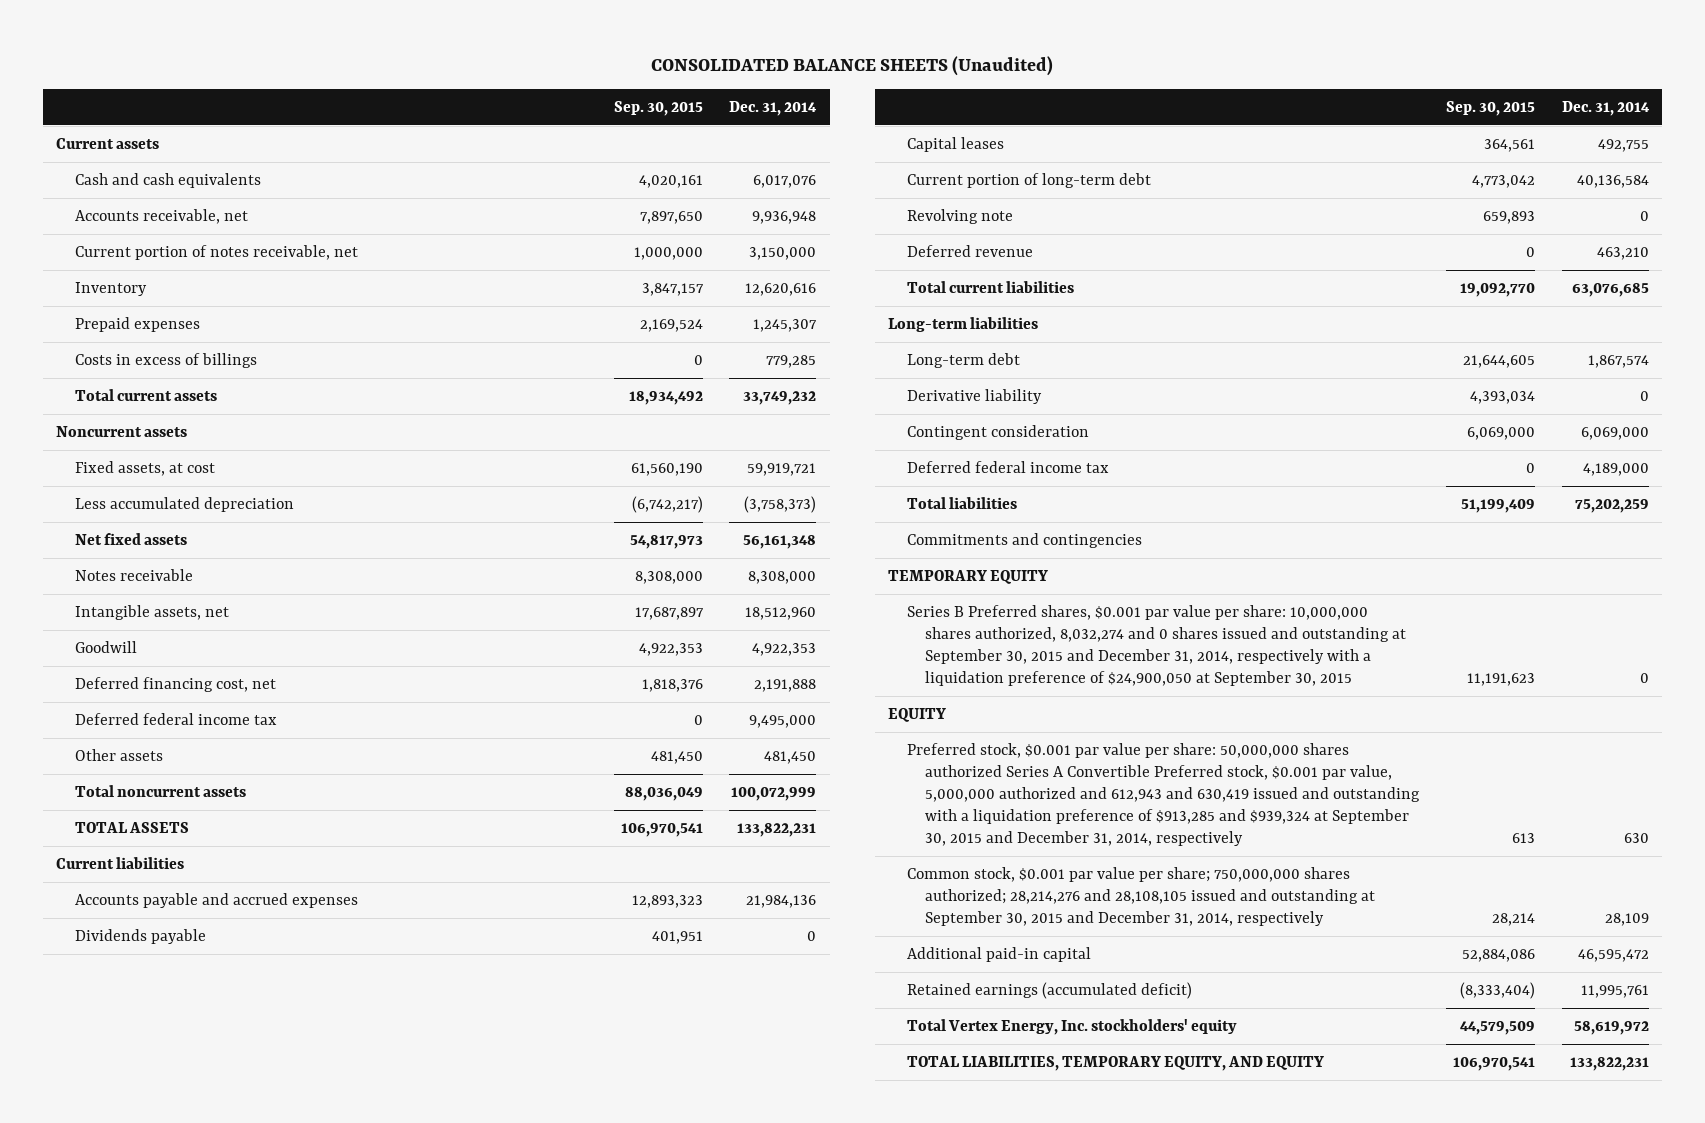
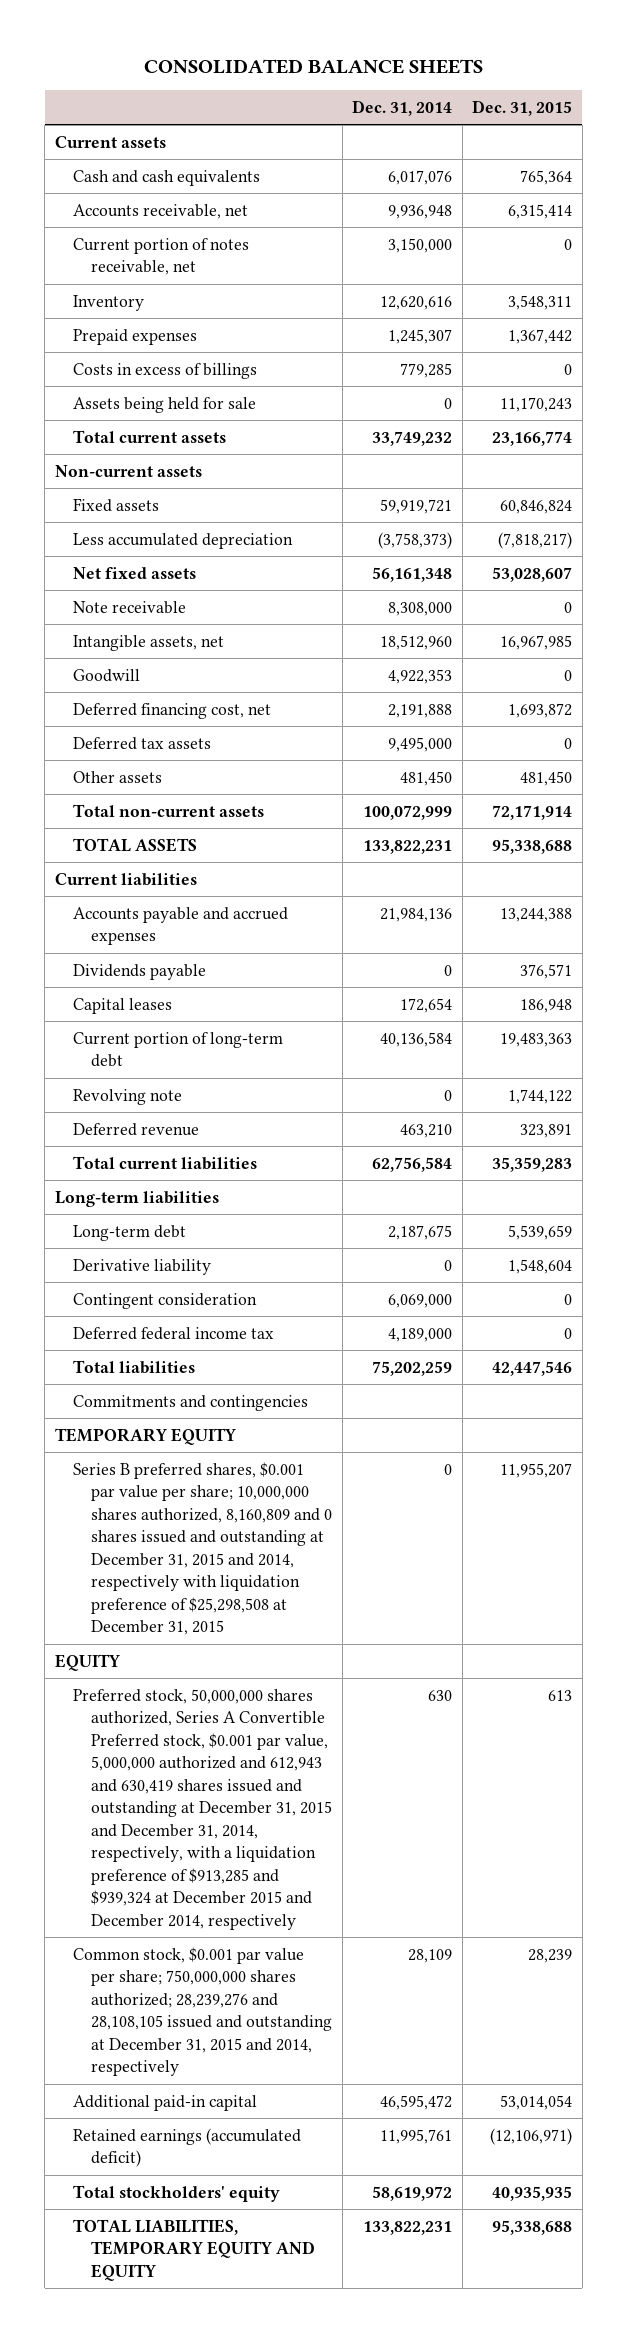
[651,55,1054,76] CONSOLIDATED BALANCE SHEETS (Unaudited) -> [143,58,483,74] CONSOLIDATED BALANCE SHEETS
[613,100,703,116] Sep. 30, 2015 -> none
none -> [472,100,573,117] Dec. 31, 2015
none -> [73,396,257,413] Assets being held for sale
[56,426,188,438] Noncurrent assets -> [54,464,202,477] Non-current assets
[74,461,215,477] Fixed assets, at cost -> [73,497,160,512] Fixed assets
[74,569,193,582] Notes receivable -> [73,600,187,614] Note receivable
[74,713,277,726] Deferred federal income tax -> [73,736,212,750] Deferred tax assets
[74,785,246,798] Total noncurrent assets -> [73,803,265,817] Total non-current assets
[1597,139,1649,153] 492,755 -> [400,997,453,1013] 172,654
[1571,283,1649,298] 63,076,685 -> [372,1156,453,1172] 62,756,584
[1587,355,1649,369] 1,867,574 -> [388,1224,453,1240] 2,187,675
[906,605,1407,687] Series B Preferred shares, $0.001 par value per share: 10,000,000 shares authorized, 8,032,274 and 0 shares issued and outstanding at September 30, 2015 and December 31, 2014, respectively with a liquidation preference of $24,900,050 at September 30, 2015 -> [73,1461,333,1636] Series B preferred shares, $0.001 par value per share; 10,000,000 shares authorized, 8,160,809 and 0 shares issued and outstanding at December 31, 2015 and 2014, respectively with liquidation preference of $25,298,508 at December 31, 2015
[906,743,1421,847] Preferred stock, $0.001 par value per share: 50,000,000 shares authorized Series A Convertible Preferred stock, $0.001 par value, 5,000,000 authorized and 612,943 and 630,419 issued and outstanding with a liquidation preference of $913,285 and $939,324 at September 30, 2015 and December 31, 2014, respectively -> [73,1688,333,1930] Preferred stock, 50,000,000 shares authorized, Series A Convertible Preferred stock, $0.001 par value, 5,000,000 authorized and 612,943 and 630,419 shares issued and outstanding at December 31, 2015 and December 31, 2014, respectively, with a liquidation preference of $913,285 and $939,324 at December 2015 and December 2014, respectively
[906,867,1376,927] Common stock, $0.001 par value per share; 750,000,000 shares authorized; 28,214,276 and 28,108,105 issued and outstanding at September 30, 2015 and December 31, 2014, respectively -> [73,1946,333,2077] Common stock, $0.001 par value per share; 750,000,000 shares authorized; 28,239,276 and 28,108,105 issued and outstanding at December 31, 2015 and 2014, respectively
[906,1019,1237,1036] Total Vertex Energy, Inc. stockholders' equity -> [73,2184,281,2202] Total stockholders' equity
[906,1056,1324,1072] TOTAL LIABILITIES, TEMPORARY EQUITY, AND EQUITY -> [73,2218,316,2281] TOTAL LIABILITIES, TEMPORARY EQUITY AND EQUITY

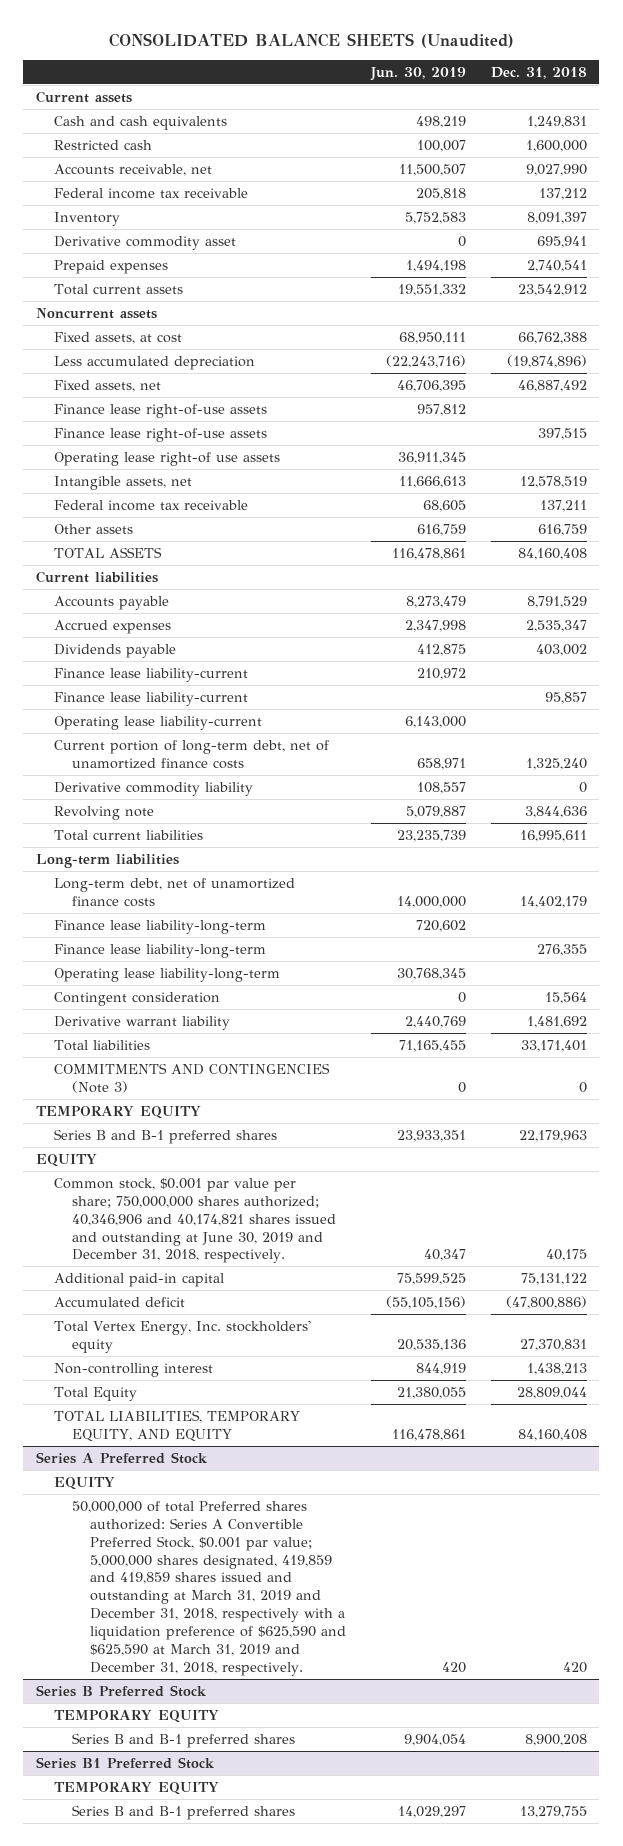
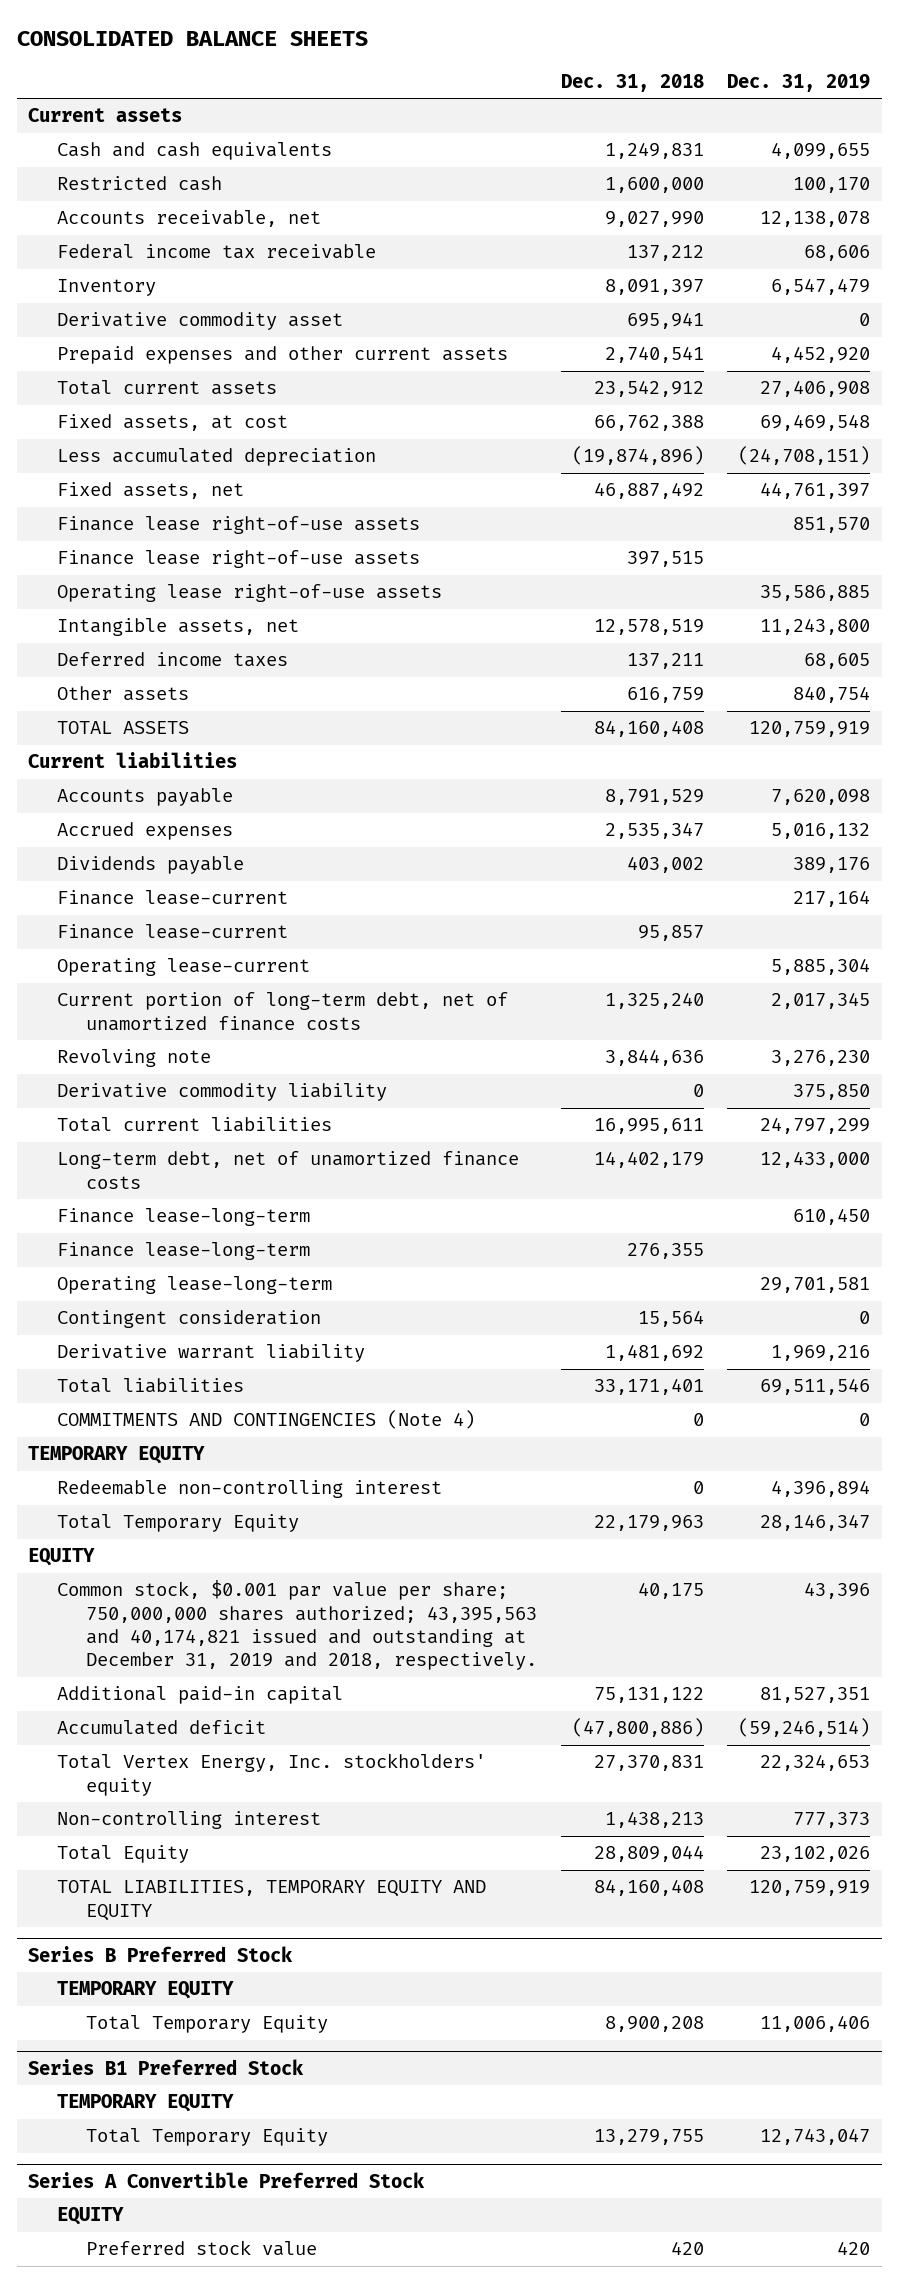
[109,32,515,48] CONSOLIDATED BALANCE SHEETS (Unaudited) -> [16,30,368,46] CONSOLIDATED BALANCE SHEETS
[369,66,466,81] Jun. 30, 2019 -> none
none -> [727,73,871,92] Dec. 31, 2019
[53,259,168,274] Prepaid expenses -> [57,346,509,365] Prepaid expenses and other current assets
[36,307,158,319] Noncurrent assets -> none
[53,451,280,466] Operating lease right-of use assets -> [57,584,443,603] Operating lease right-of-use assets
[53,499,248,511] Federal income tax receivable -> [57,652,289,668] Deferred income taxes
[53,667,248,682] Finance lease liability-current -> [57,890,289,906] Finance lease-current
[53,691,248,706] Finance lease liability-current -> [57,924,289,940] Finance lease-current
[53,715,262,730] Operating lease liability-current -> [57,958,311,977] Operating lease-current
[53,781,253,796] Derivative commodity liability -> [57,1083,388,1102] Derivative commodity liability
[36,853,180,868] Long-term liabilities -> none
[53,919,266,934] Finance lease liability-long-term -> [57,1208,311,1227] Finance lease-long-term
[53,943,266,958] Finance lease liability-long-term -> [57,1242,311,1261] Finance lease-long-term
[53,967,280,982] Operating lease liability-long-term -> [57,1276,333,1295] Operating lease-long-term
[53,1062,330,1093] COMMITMENTS AND CONTINGENCIES (Note 3) -> [57,1410,476,1430] COMMITMENTS AND CONTINGENCIES (Note 4)
none -> [57,1480,443,1499] Redeemable non-controlling interest
[53,1128,277,1144] Series B and B-1 preferred shares -> [57,1514,300,1533] Total Temporary Equity
[53,1177,336,1264] Common stock, $0.001 par value per share; 750,000,000 shares authorized; 40,346,906 and 40,174,821 shares issued and outstanding at June 30, 2019 and December 31, 2018, respectively. -> [57,1580,538,1671] Common stock, $0.001 par value per share; 750,000,000 shares authorized; 43,395,563 and 40,174,821 issued and outstanding at December 31, 2019 and 2018, respectively.
[36,1451,209,1464] Series A Preferred Stock -> none
[53,1476,115,1490] EQUITY -> none
[71,1500,346,1677] 50,000,000 of total Preferred shares authorized: Series A Convertible Preferred Stock, $0.001 par value; 5,000,000 shares designated, 419,859 and 419,859 shares issued and outstanding at March 31, 2019 and December 31, 2018, respectively with a liquidation preference of $625,590 and $625,590 at March 31, 2019 and December 31, 2018, respectively. -> none
[53,1409,300,1442] TOTAL LIABILITIES, TEMPORARY EQUITY, AND EQUITY -> [57,1880,487,1921] TOTAL LIABILITIES, TEMPORARY EQUITY AND EQUITY
[71,1732,295,1748] Series B and B-1 preferred shares -> [86,2015,329,2034] Total Temporary Equity
[71,1804,295,1820] Series B and B-1 preferred shares -> [86,2128,329,2147] Total Temporary Equity
none -> [28,2172,426,2189] Series A Convertible Preferred Stock
none -> [57,2207,125,2226] EQUITY
none -> [86,2240,318,2257] Preferred stock value

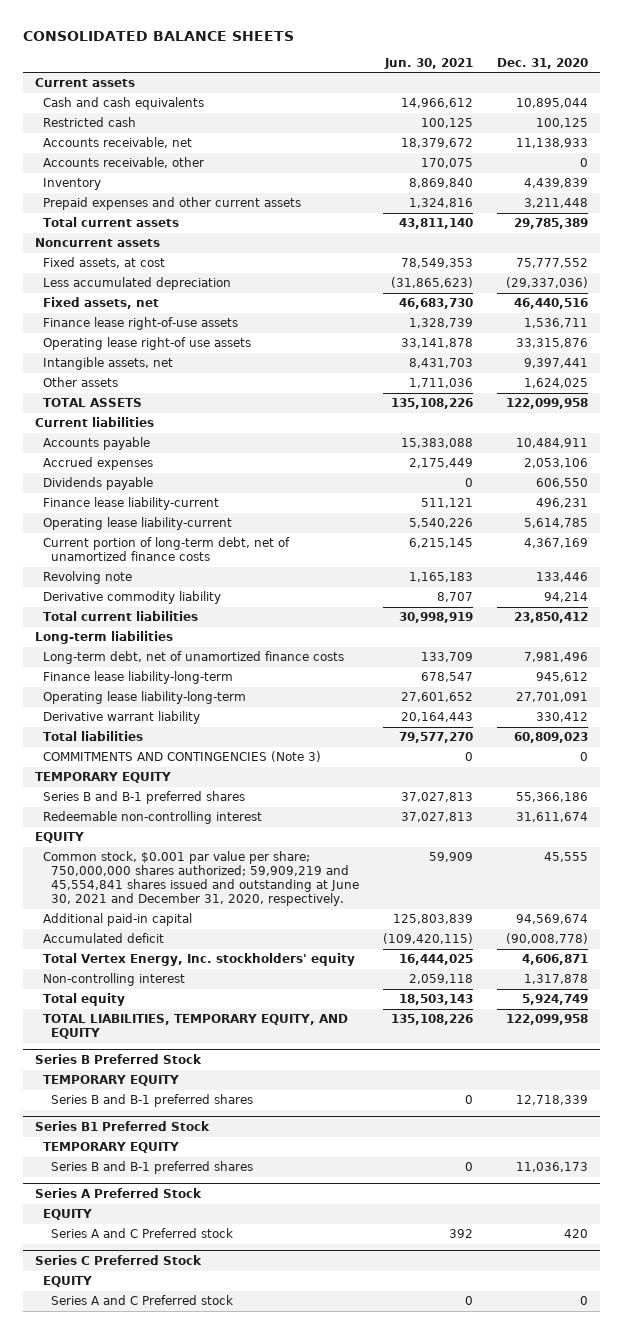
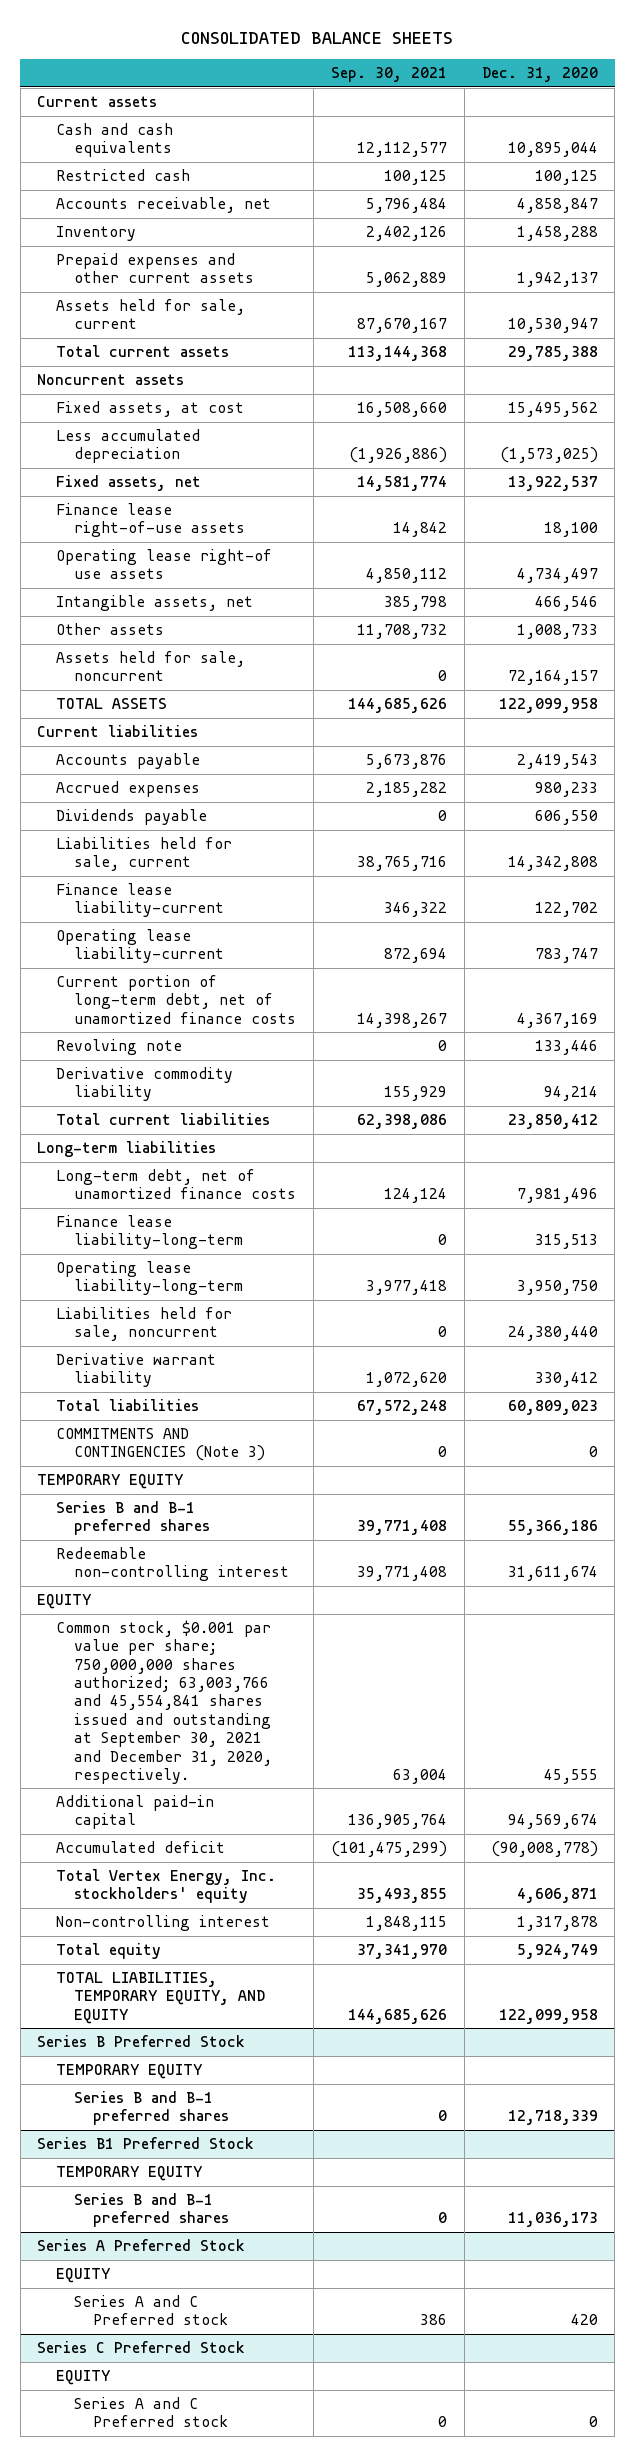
[384,57,474,69] Jun. 30, 2021 -> none
none -> [331,67,448,83] Sep. 30, 2021
[42,157,204,169] Accounts receivable, other -> none
[516,138,589,149] 11,138,933 -> [516,198,598,214] 4,858,847
[524,178,589,189] 4,439,839 -> [516,226,598,242] 1,458,288
[524,198,589,209] 3,211,448 -> [516,272,598,288] 1,942,137
none -> [55,299,245,330] Assets held for sale, current
[514,218,589,230] 29,785,389 -> [507,346,598,362] 29,785,388
[516,258,589,269] 75,777,552 -> [507,402,598,418] 15,495,562
[506,277,589,289] (29,337,036) -> [499,447,598,464] (1,573,025)
[514,298,589,310] 46,440,516 -> [507,476,598,492] 13,922,537
[524,318,589,329] 1,536,711 -> [543,522,598,538] 18,100
[516,338,589,349] 33,315,876 -> [516,568,598,584] 4,734,497
[524,358,589,369] 9,397,441 -> [534,596,598,612] 466,546
[524,378,589,389] 1,624,025 -> [516,624,598,640] 1,008,733
none -> [55,651,245,682] Assets held for sale, noncurrent
[516,438,589,449] 10,484,911 -> [516,754,598,770] 2,419,543
[524,458,589,469] 2,053,106 -> [534,782,598,798] 980,233
none -> [55,837,232,872] Liabilities held for sale, current
[536,498,589,509] 496,231 -> [534,902,598,918] 122,702
[524,518,589,529] 5,614,785 -> [534,948,598,964] 783,747
[536,672,589,683] 945,612 -> [534,1234,598,1250] 315,513
[516,692,589,703] 27,701,091 -> [516,1280,598,1296] 3,950,750
none -> [55,1307,232,1342] Liabilities held for sale, noncurrent
[42,851,359,906] Common stock, $0.001 par value per share; 750,000,000 shares authorized; 59,909,219 and 45,554,841 shares issued and outstanding at June 30, 2021 and December 31, 2020, respectively. -> [55,1620,273,1784] Common stock, $0.001 par value per share; 750,000,000 shares authorized; 63,003,766 and 45,554,841 shares issued and outstanding at September 30, 2021 and December 31, 2020, respectively.

